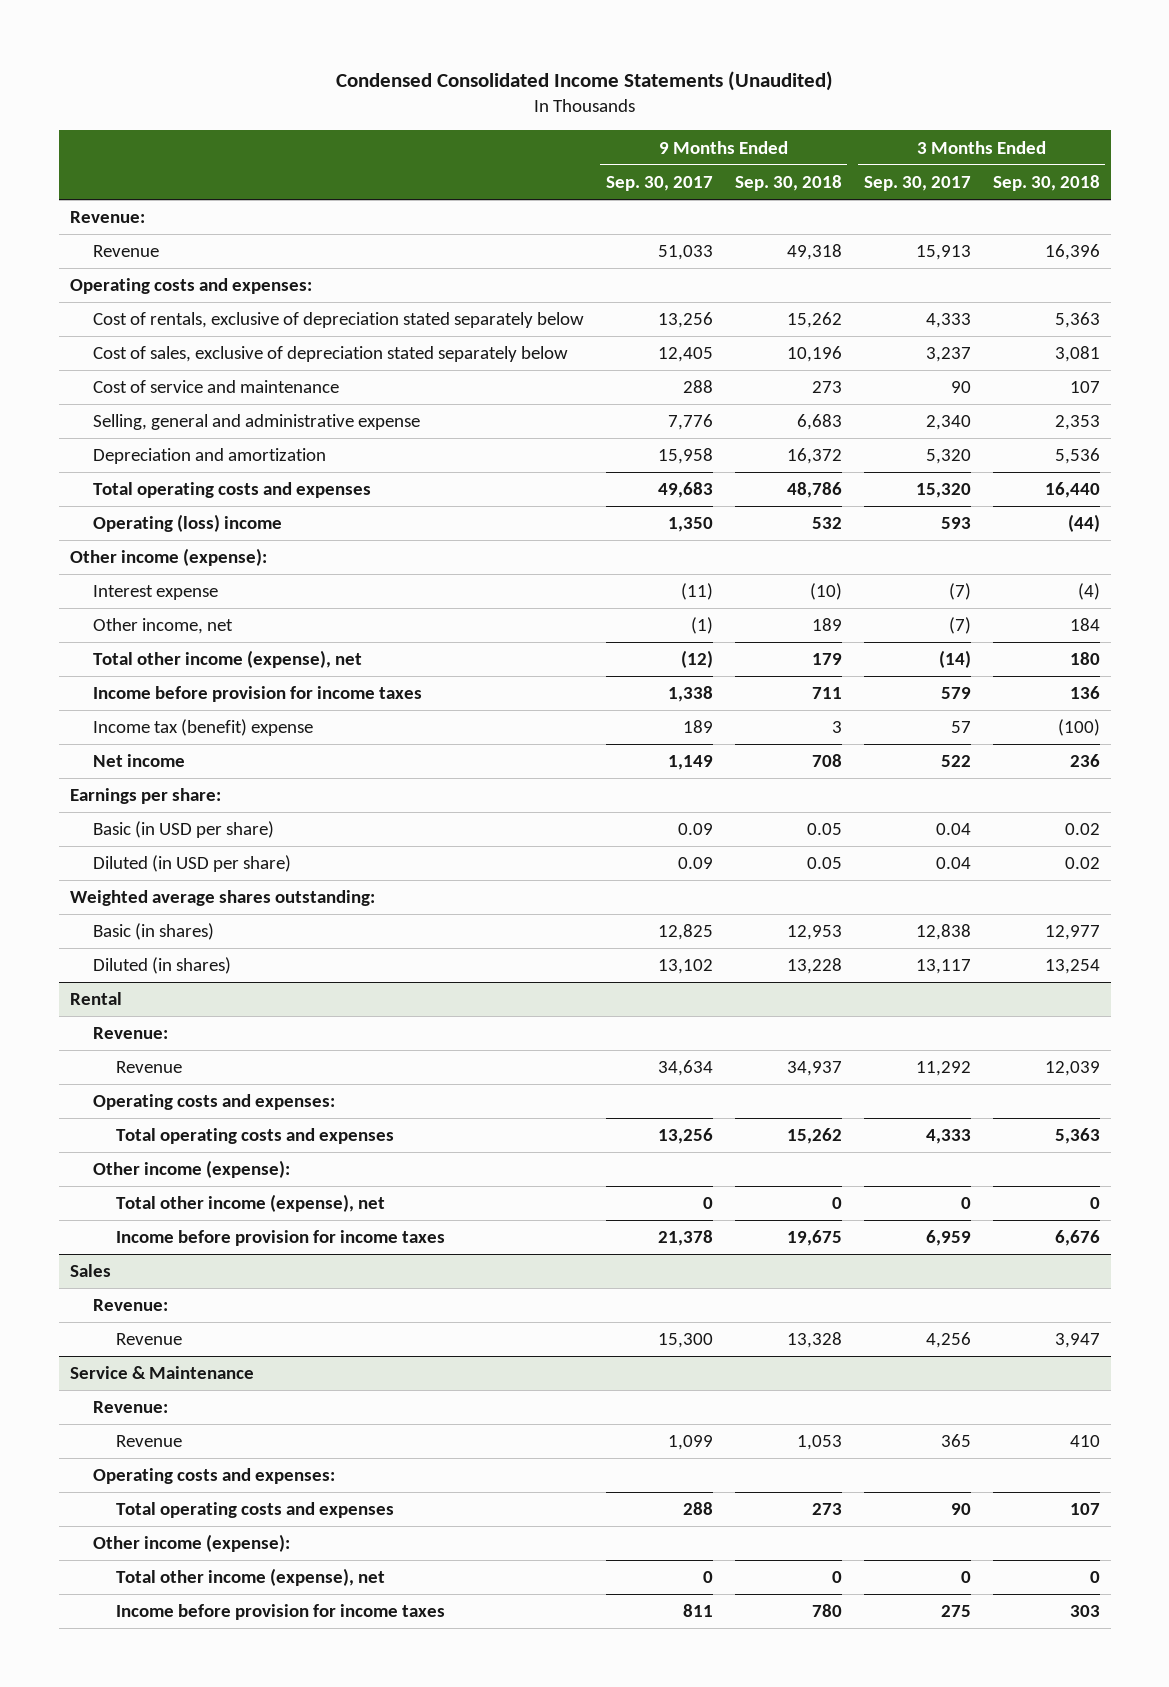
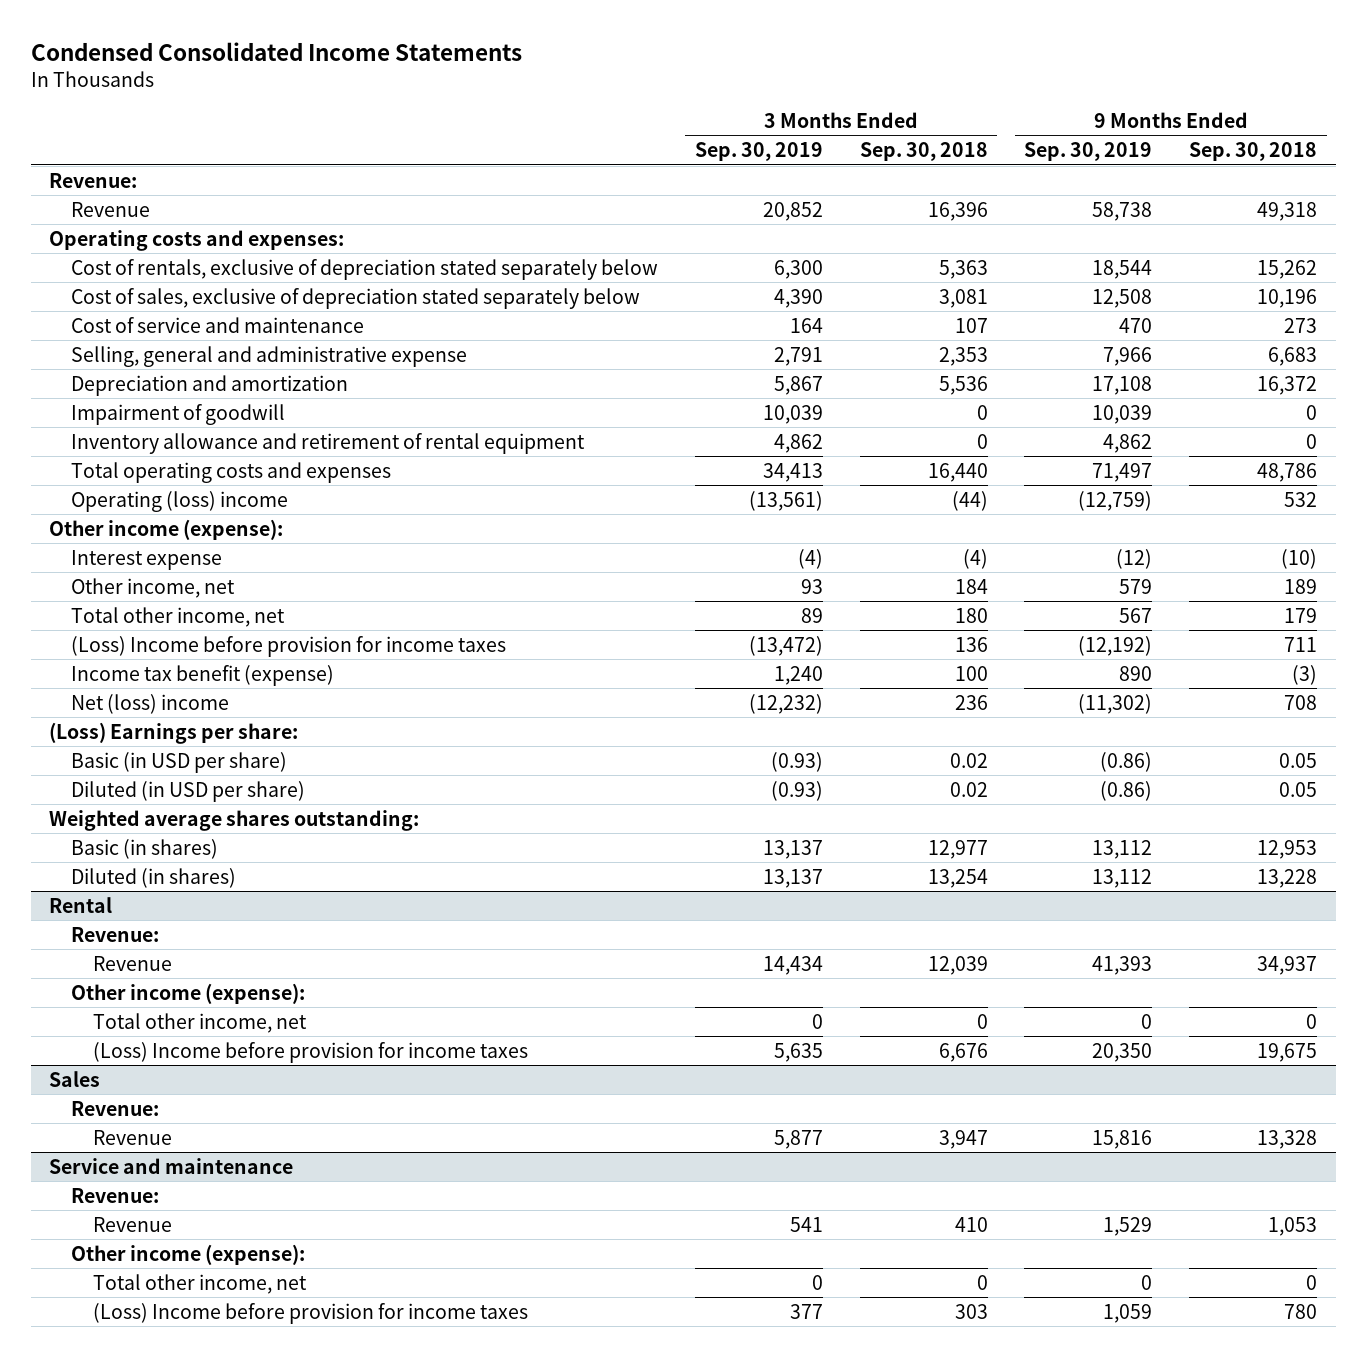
[335,71,833,92] Condensed Consolidated Income Statements (Unaudited) -> [30,41,522,61] Condensed Consolidated Income Statements
[605,175,713,191] Sep. 30, 2017 -> none
[863,175,971,191] Sep. 30, 2017 -> none
none -> [694,142,823,162] Sep. 30, 2019
none -> [1024,142,1153,162] Sep. 30, 2019
none -> [70,403,285,425] Impairment of goodwill
none -> [70,432,585,454] Inventory allowance and retirement of rental equipment
[92,650,362,669] Total other income (expense), net -> [70,606,285,627] Total other income, net
[92,686,422,703] Income before provision for income taxes -> [70,635,506,657] (Loss) Income before provision for income taxes
[92,719,313,737] Income tax (benefit) expense -> [70,664,334,686] Income tax benefit (expense)
[831,721,842,734] 3 -> [1292,664,1318,685] (3)
[1057,719,1100,737] (100) -> [954,665,988,681] 100
[92,754,185,768] Net income -> [70,693,229,714] Net (loss) income
[69,788,221,805] Earnings per share: -> [49,721,299,744] (Loss) Earnings per share:
[92,1094,335,1111] Operating costs and expenses: -> none
[115,1128,394,1145] Total operating costs and expenses -> none
[115,1194,385,1213] Total other income (expense), net -> [92,1012,307,1033] Total other income, net
[115,1230,445,1247] Income before provision for income taxes -> [92,1041,528,1063] (Loss) Income before provision for income taxes
[69,1366,254,1380] Service & Maintenance -> [49,1157,294,1174] Service and maintenance
[92,1468,335,1485] Operating costs and expenses: -> none
[115,1502,394,1519] Total operating costs and expenses -> none
[115,1568,385,1587] Total other income (expense), net -> [92,1273,307,1294] Total other income, net
[115,1604,445,1621] Income before provision for income taxes -> [92,1302,528,1324] (Loss) Income before provision for income taxes

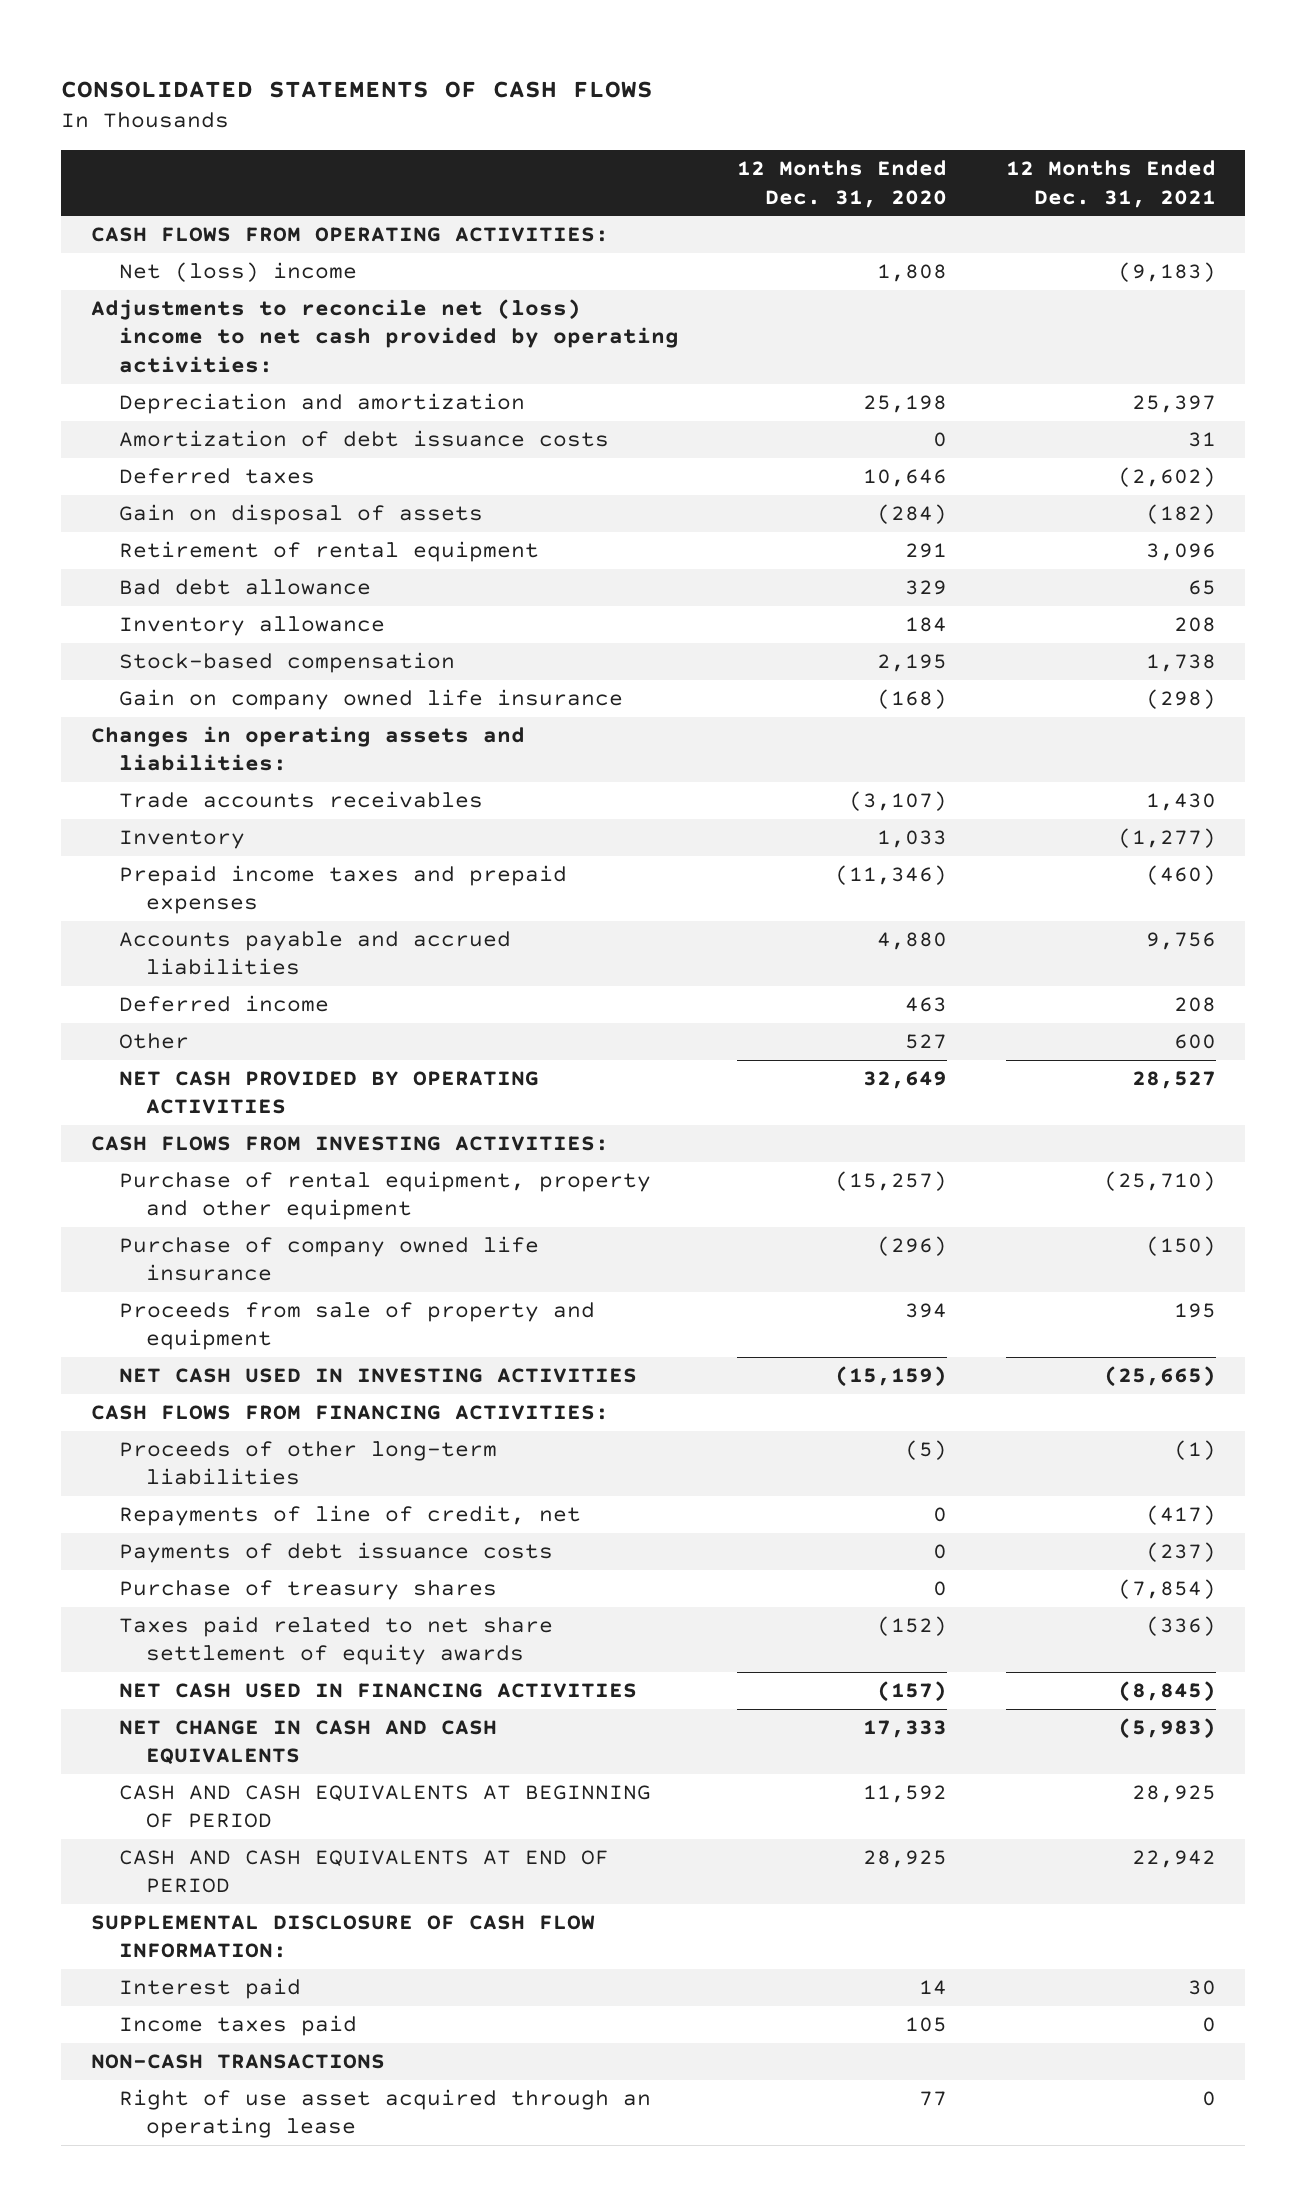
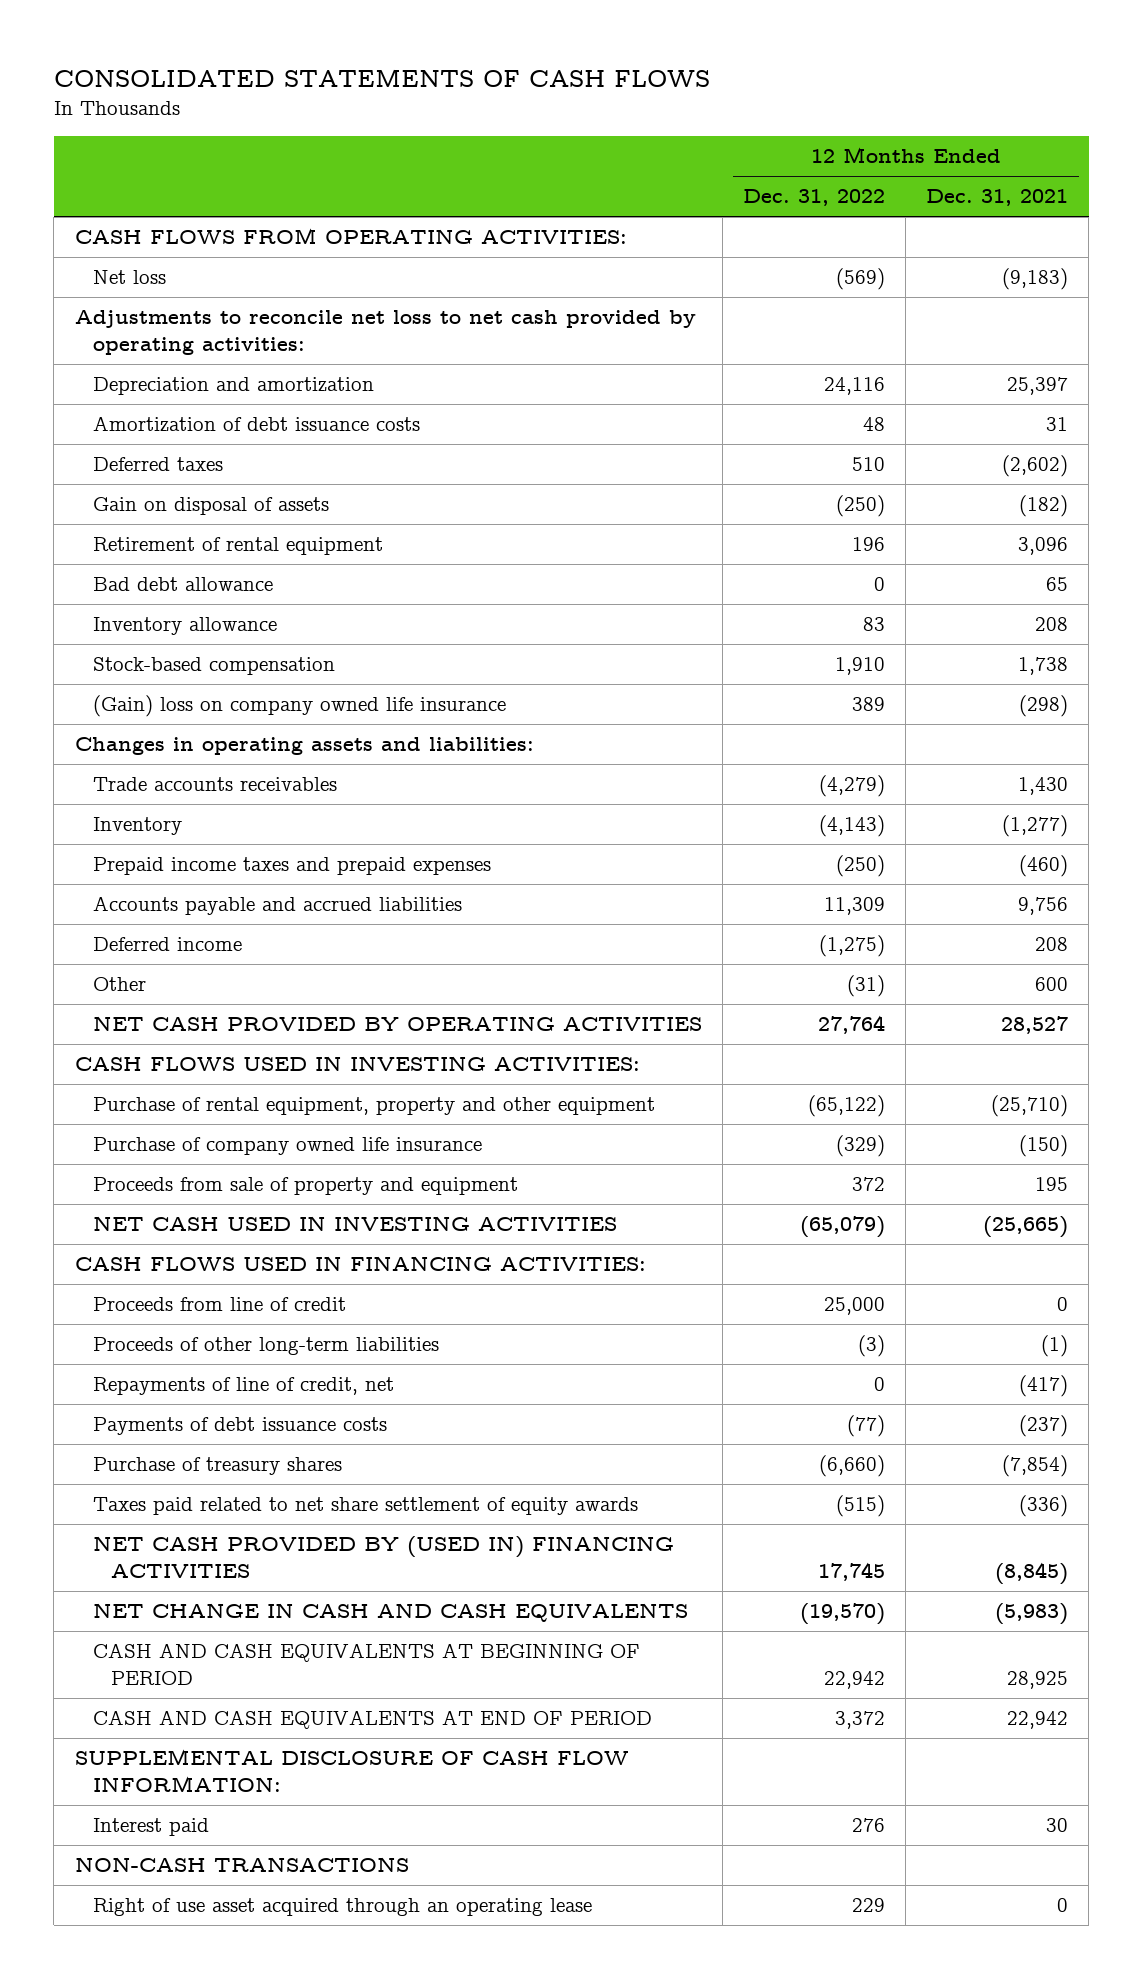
[737,160,948,208] 12 Months Ended Dec. 31, 2020 -> none
none -> [742,189,885,207] Dec. 31, 2022
[118,262,357,283] Net (loss) income -> [92,270,166,285] Net loss
[90,299,679,373] Adjustments to reconcile net (loss) income to net cash provided by operating activities: -> [74,310,696,356] Adjustments to reconcile net loss to net cash provided by operating activities:
[118,689,623,711] Gain on company owned life insurance -> [92,695,506,718] (Gain) loss on company owned life insurance
[90,1136,609,1152] CASH FLOWS FROM INVESTING ACTIVITIES: -> [74,1056,640,1072] CASH FLOWS USED IN INVESTING ACTIVITIES:
[90,1405,609,1421] CASH FLOWS FROM FINANCING ACTIVITIES: -> [74,1256,646,1272] CASH FLOWS USED IN FINANCING ACTIVITIES:
none -> [92,1297,346,1312] Proceeds from line of credit
[118,1683,637,1699] NET CASH USED IN FINANCING ACTIVITIES -> [92,1536,674,1579] NET CASH PROVIDED BY (USED IN) FINANCING ACTIVITIES
[118,2015,357,2037] Income taxes paid -> none

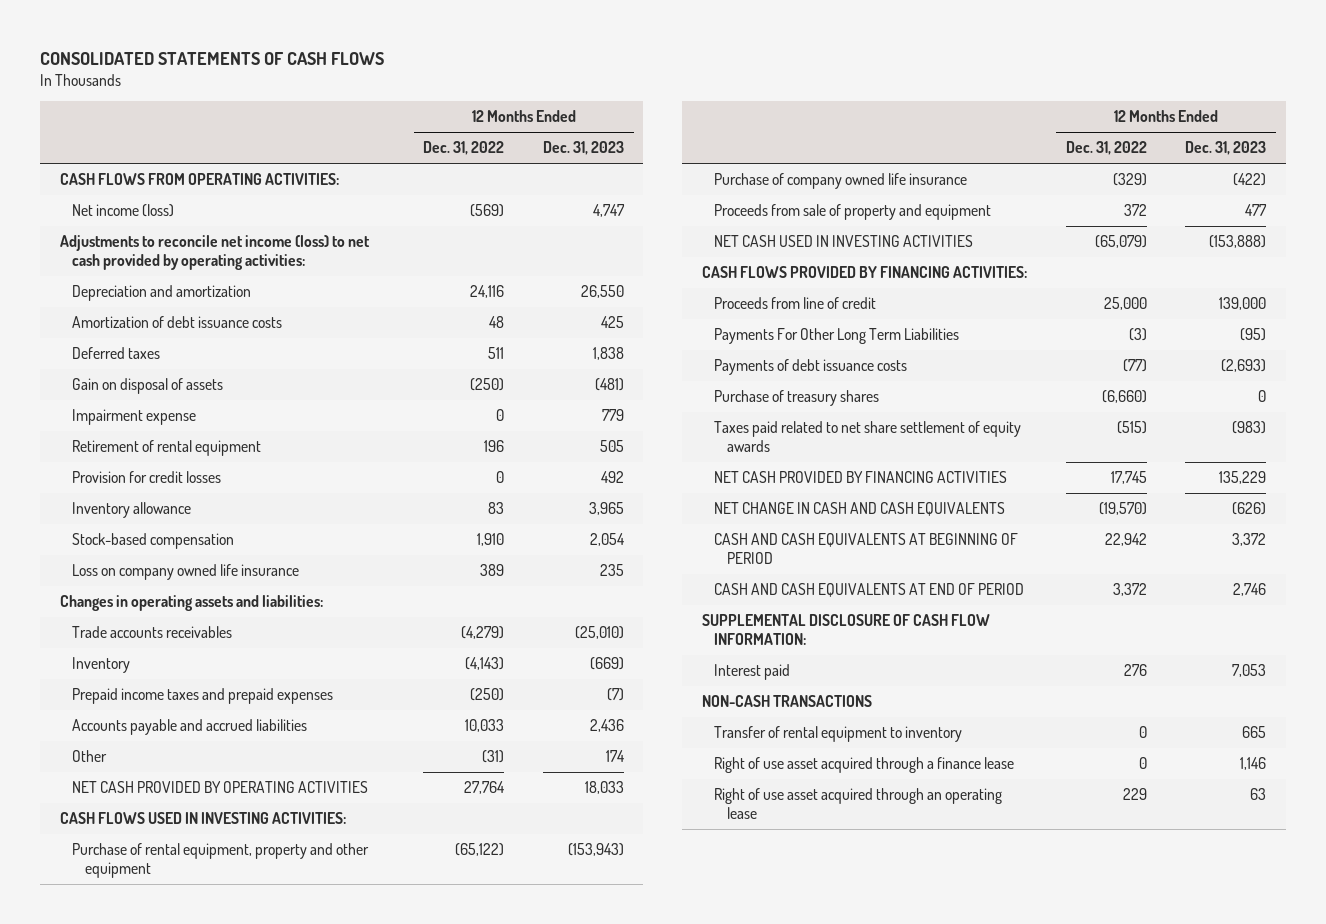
[926,189,1069,207] Dec. 31, 2021 -> none
none -> [543,141,625,156] Dec. 31, 2023
[92,270,166,285] Net loss -> [72,204,175,218] Net income (loss)
[74,310,696,356] Adjustments to reconcile net loss to net cash provided by operating activities: -> [59,235,370,271] Adjustments to reconcile net income (loss) to net cash provided by operating activities:
[851,457,885,472] 510 -> [488,347,505,360] 511
none -> [72,409,197,426] Impairment expense
[92,577,273,592] Bad debt allowance -> none
none -> [72,471,222,484] Provision for credit losses
[92,695,506,718] (Gain) loss on company owned life insurance -> [72,564,300,581] Loss on company owned life insurance
[92,937,242,952] Deferred income -> none
[823,897,885,916] 11,309 -> [465,719,505,733] 10,033
[74,1256,646,1272] CASH FLOWS USED IN FINANCING ACTIVITIES: -> [701,266,1027,279] CASH FLOWS PROVIDED BY FINANCING ACTIVITIES:
[92,1377,394,1396] Repayments of line of credit, net -> none
[92,1337,439,1356] Proceeds of other long-term liabilities -> [714,328,960,345] Payments For Other Long Term Liabilities
[92,1536,674,1579] NET CASH PROVIDED BY (USED IN) FINANCING ACTIVITIES -> [714,471,1008,484] NET CASH PROVIDED BY FINANCING ACTIVITIES
none -> [714,726,963,743] Transfer of rental equipment to inventory
none -> [714,757,1015,774] Right of use asset acquired through a finance lease

